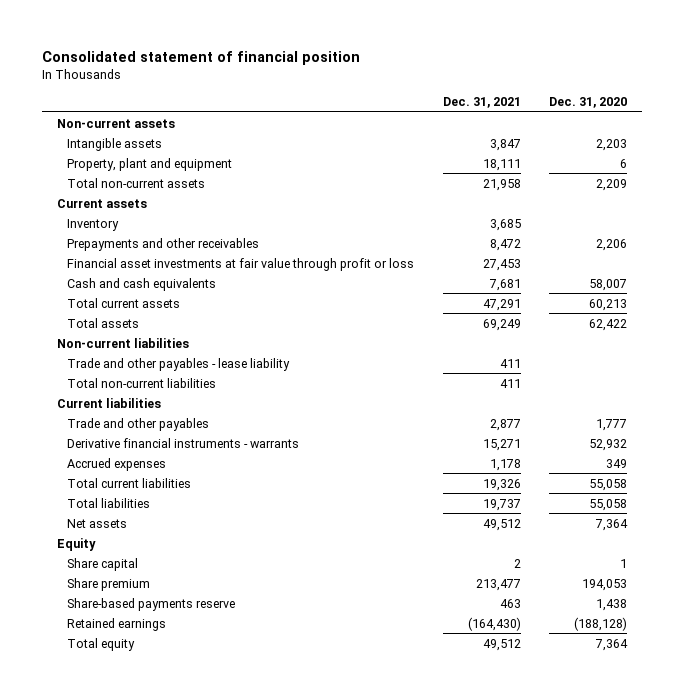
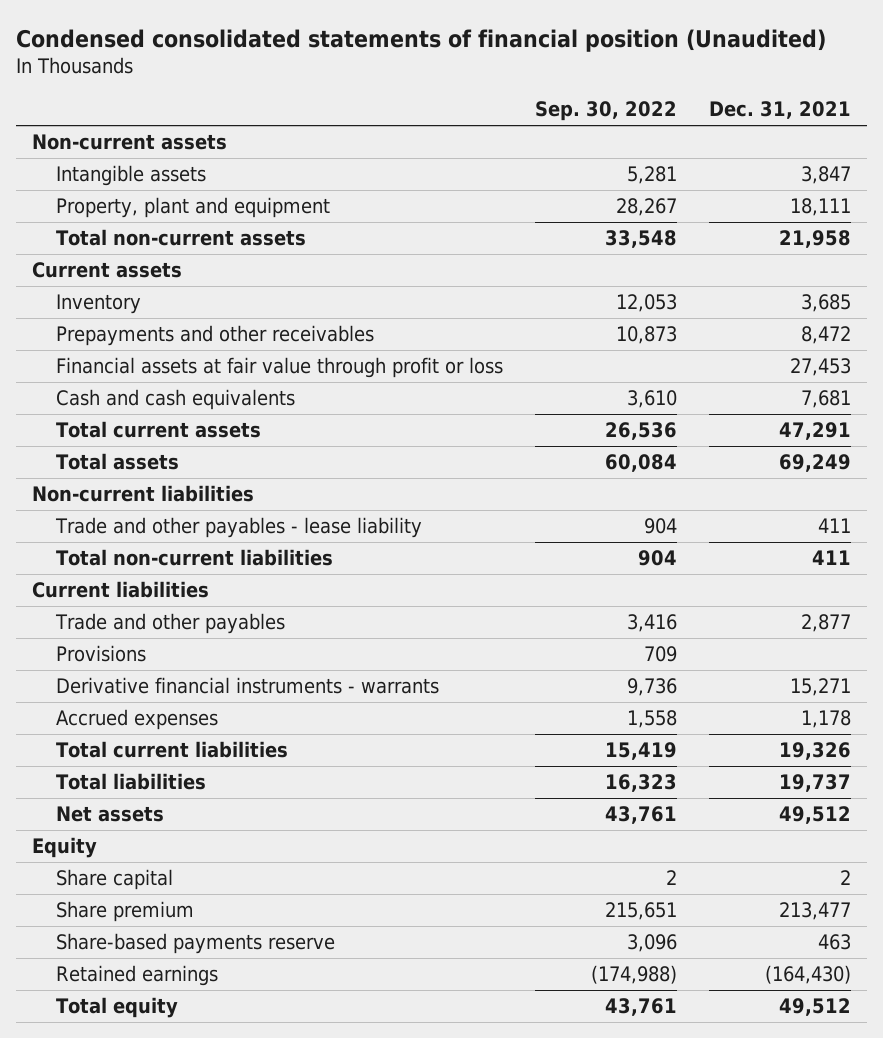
[42,50,361,65] Consolidated statement of financial position -> [16,28,827,52] Condensed consolidated statements of financial position (Unaudited)
[549,96,628,108] Dec. 31, 2020 -> none
none -> [534,101,677,122] Sep. 30, 2022
[67,257,415,271] Financial asset investments at fair value through profit or loss -> [55,357,503,379] Financial assets at fair value through profit or loss
none -> [55,645,146,663] Provisions

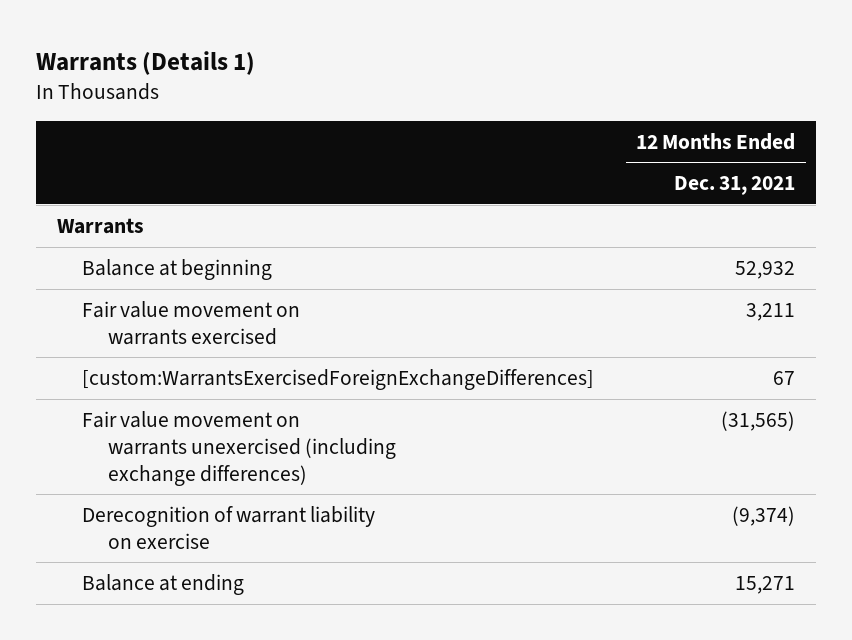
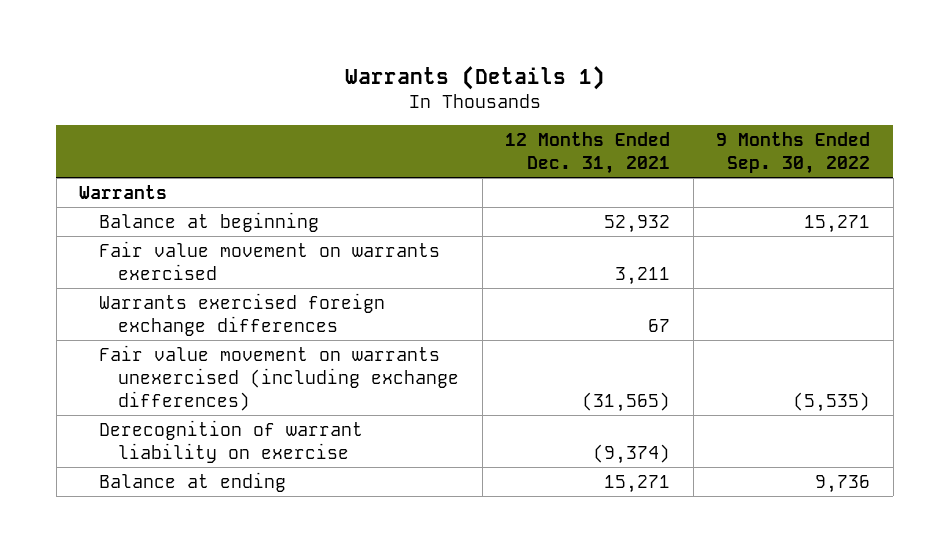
none -> [716,131,871,174] 9 Months Ended Sep. 30, 2022
[82,368,595,390] [custom:WarrantsExercisedForeignExchangeDifferences] -> [98,292,385,336] Warrants exercised foreign exchange differences

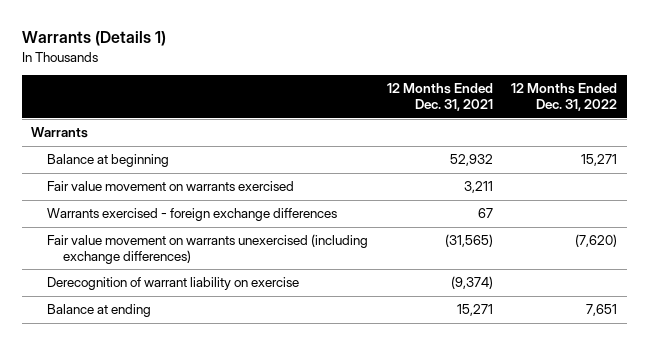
[716,131,871,174] 9 Months Ended Sep. 30, 2022 -> none
none -> [511,83,618,112] 12 Months Ended Dec. 31, 2022
[98,292,385,336] Warrants exercised foreign exchange differences -> [47,208,338,222] Warrants exercised - foreign exchange differences

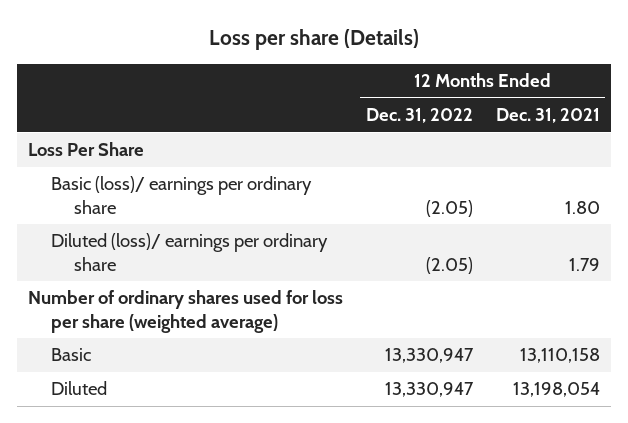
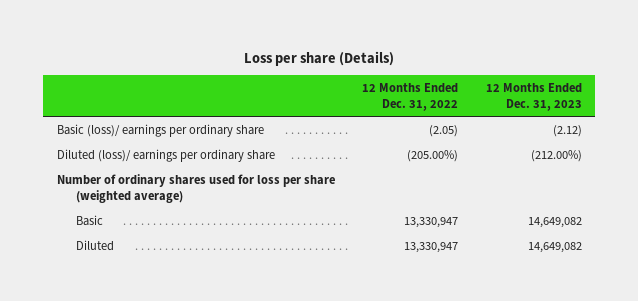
[495,108,600,124] Dec. 31, 2021 -> none
none -> [485,83,582,112] 12 Months Ended Dec. 31, 2023
[28,142,145,157] Loss Per Share -> none
[425,256,473,274] (2.05) -> [407,149,459,162] (205.00%)

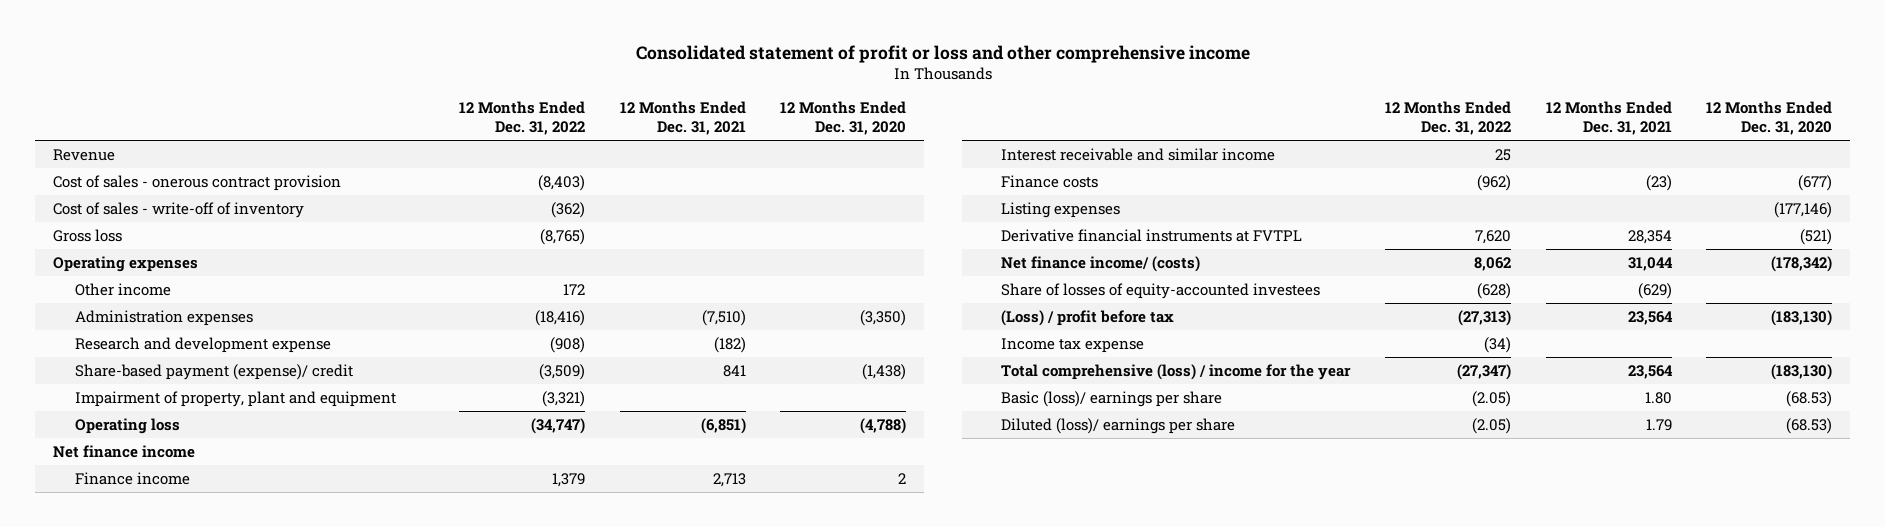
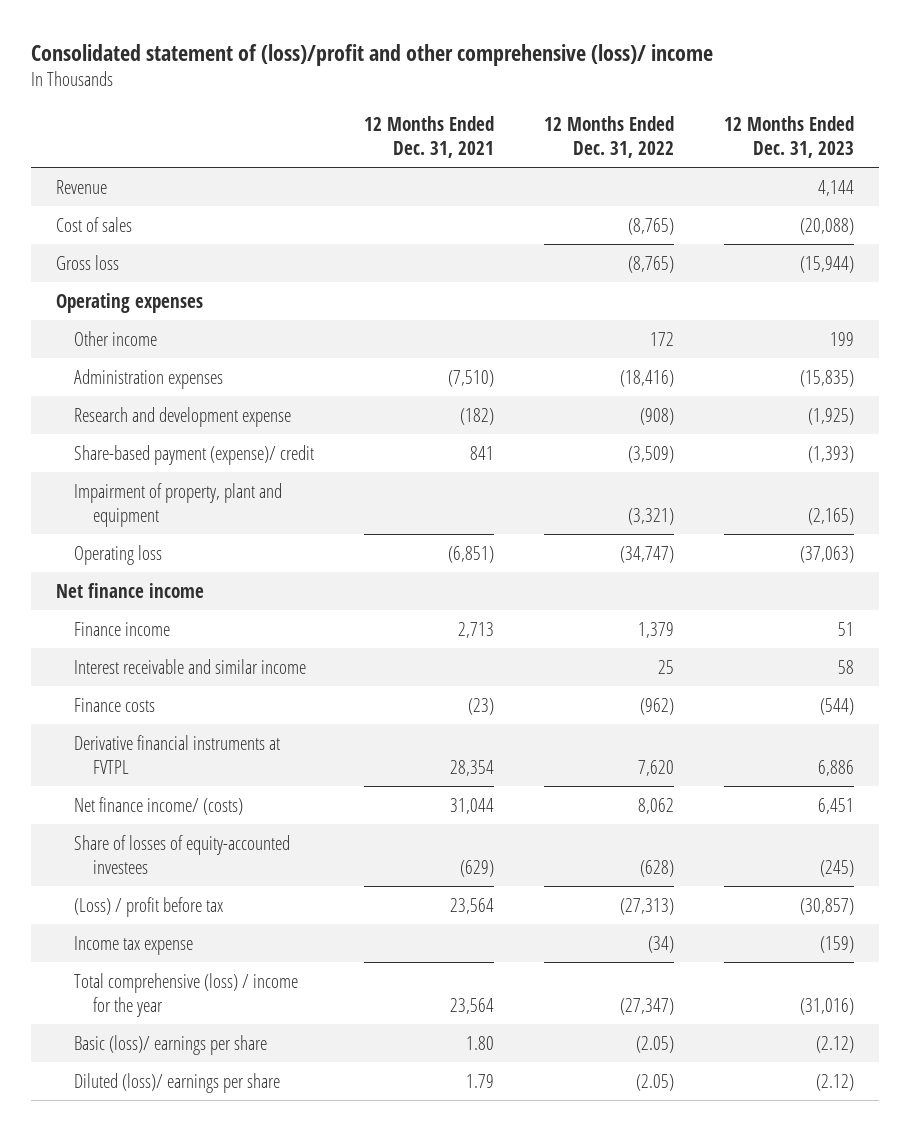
[635,44,1250,63] Consolidated statement of profit or loss and other comprehensive income -> [31,43,714,66] Consolidated statement of (loss)/profit and other comprehensive (loss)/ income
[780,101,907,136] 12 Months Ended Dec. 31, 2020 -> none
none -> [724,115,855,158] 12 Months Ended Dec. 31, 2023
[52,201,304,218] Cost of sales - write-off of inventory -> none
[52,174,341,191] Cost of sales - onerous contract provision -> [56,216,133,232] Cost of sales
[537,174,585,191] (8,403) -> [628,217,675,235] (8,765)
[1001,201,1121,218] Listing expenses -> none

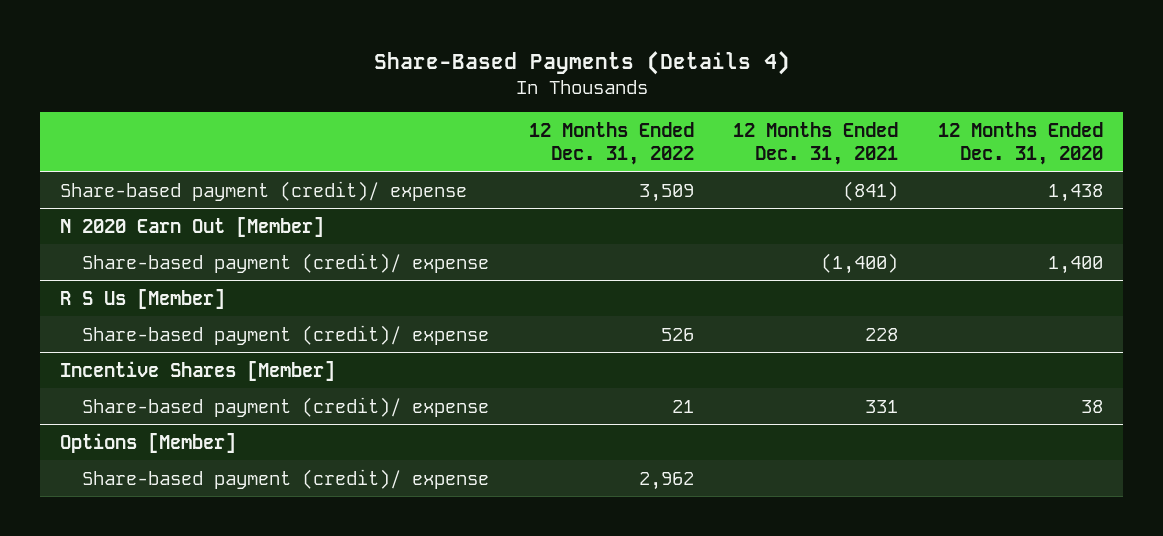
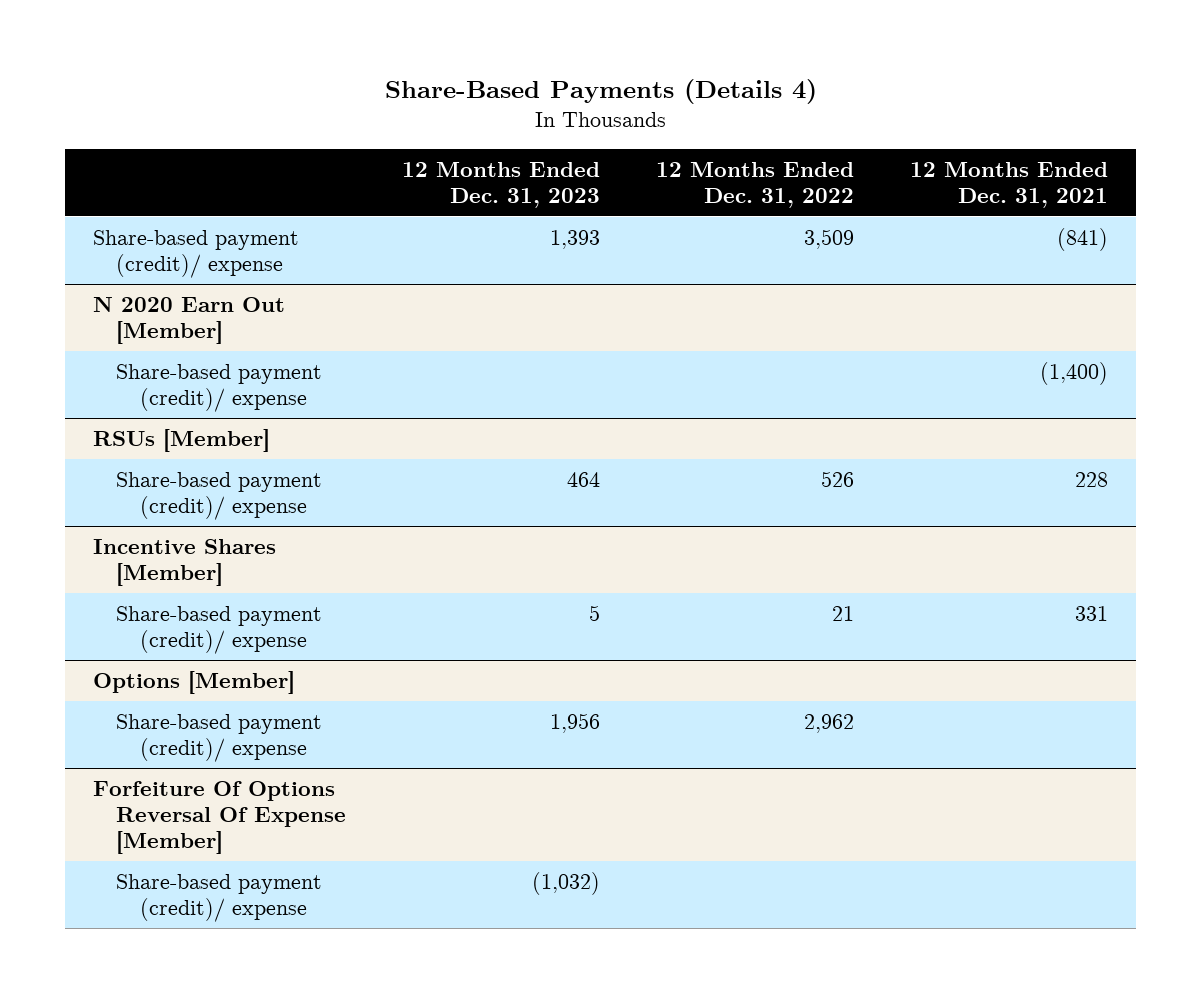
[938,121,1104,165] 12 Months Ended Dec. 31, 2020 -> none
none -> [402,161,601,208] 12 Months Ended Dec. 31, 2023
[60,288,226,309] R S Us [Member] -> [92,429,270,453] RSUs [Member]
none -> [92,781,347,855] Forfeiture Of Options Reversal Of Expense [Member]
none -> [116,874,323,923] Share-based payment (credit)/ expense

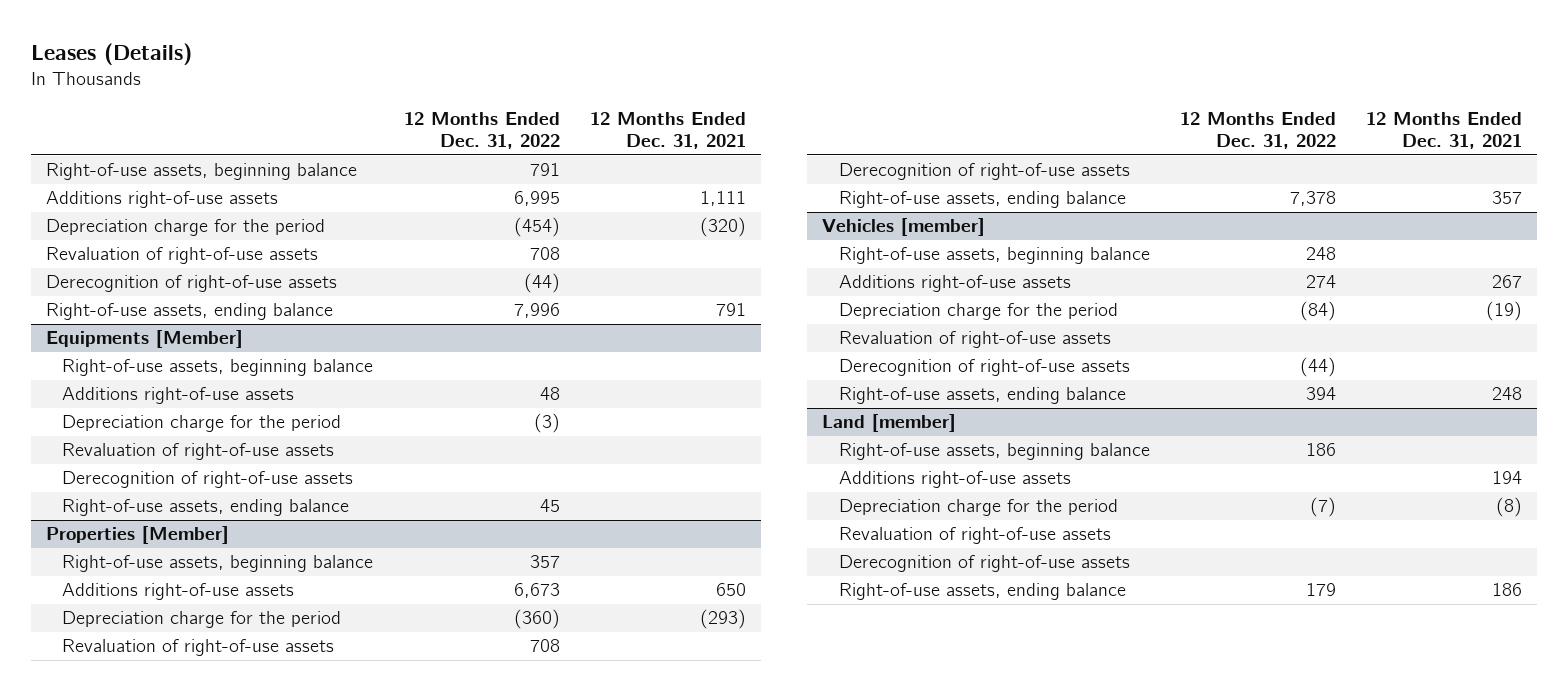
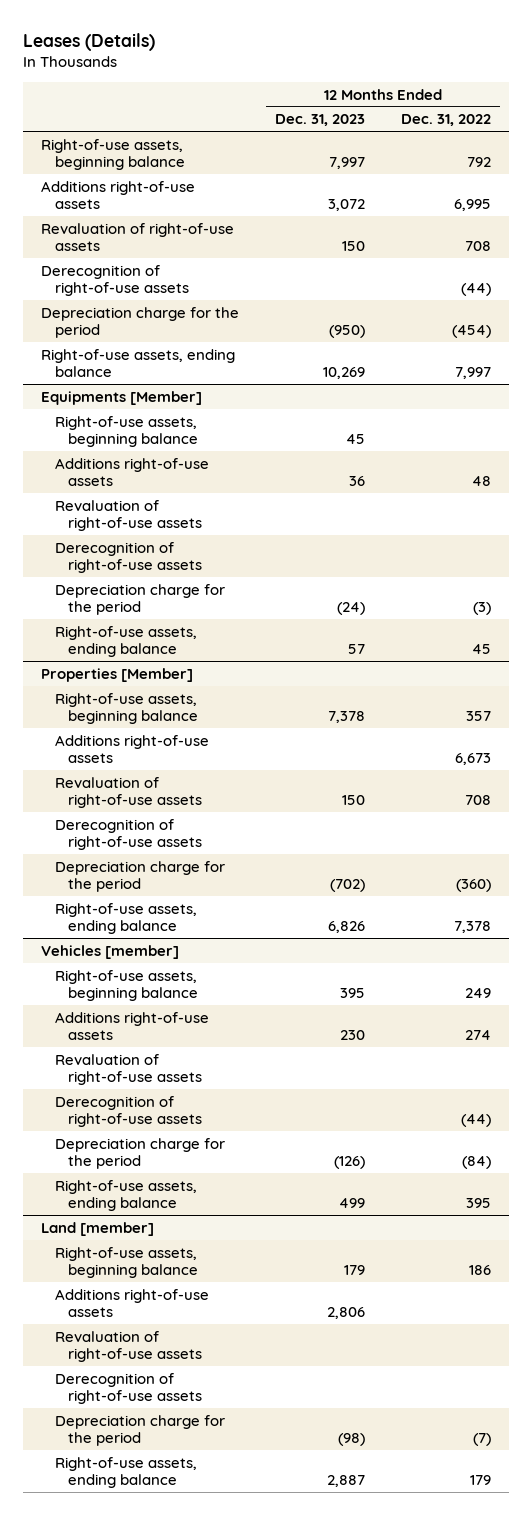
[589,111,746,150] 12 Months Ended Dec. 31, 2021 -> none
none -> [274,114,365,127] Dec. 31, 2023
[529,163,560,177] 791 -> [466,157,491,168] 792
[46,219,326,237] Depreciation charge for the period -> [41,306,240,339] Depreciation charge for the period
[513,303,560,319] 7,996 -> [454,367,491,380] 7,997
[62,415,342,433] Depreciation charge for the period -> [54,583,225,616] Depreciation charge for the period
[62,611,342,629] Depreciation charge for the period -> [54,860,225,893] Depreciation charge for the period
[1305,247,1336,261] 248 -> [464,988,491,999] 249
[838,303,1118,321] Depreciation charge for the period -> [54,1137,225,1170] Depreciation charge for the period
[1305,387,1336,401] 394 -> [465,1198,491,1209] 395
[838,499,1118,517] Depreciation charge for the period -> [54,1414,225,1447] Depreciation charge for the period

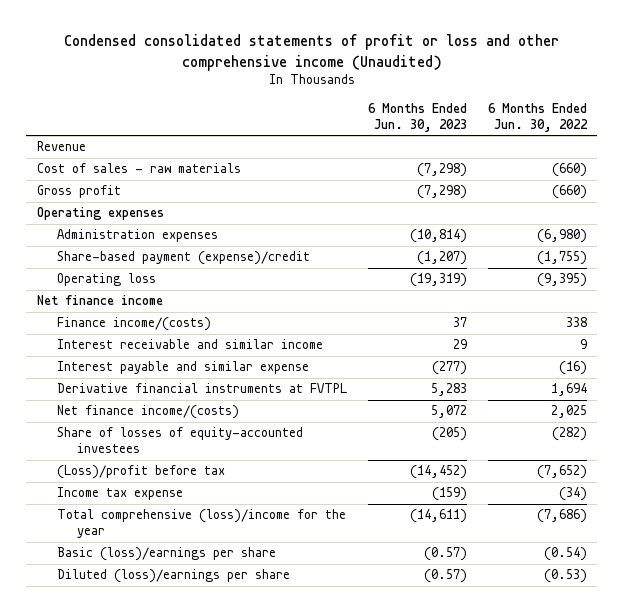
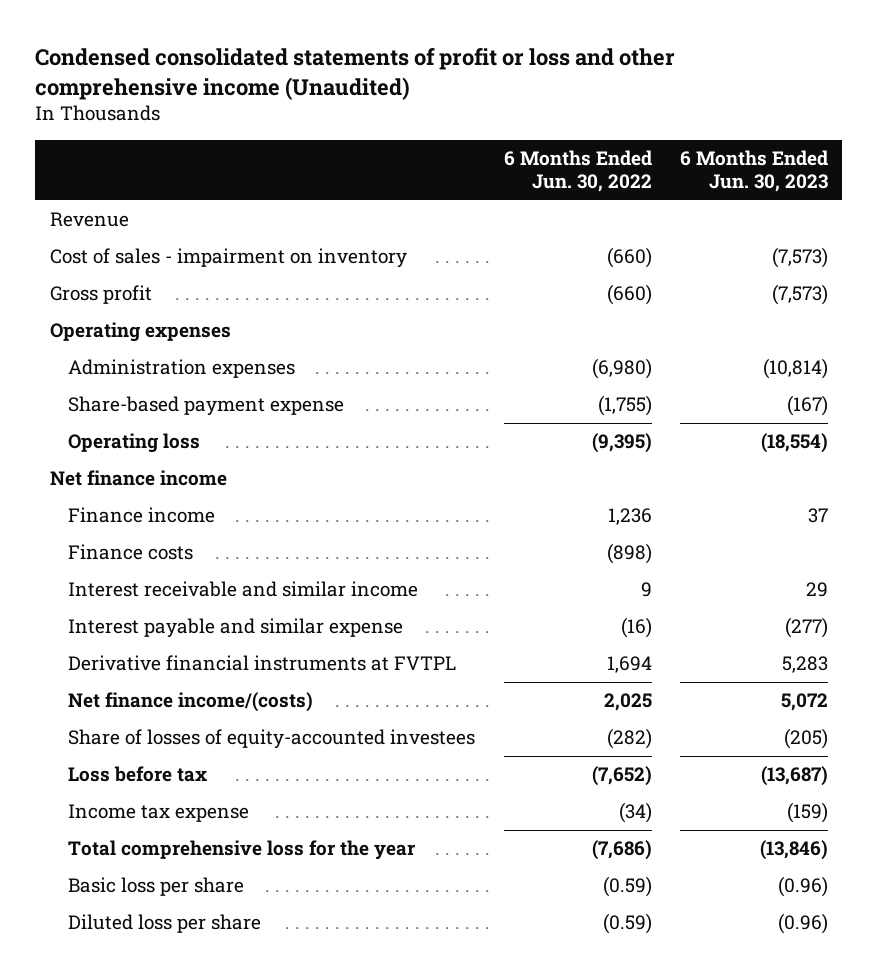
[36,163,241,174] Cost of sales - raw materials -> [49,248,407,269] Cost of sales - impairment on inventory
[416,163,467,178] (7,298) -> [772,247,829,269] (7,573)
[416,185,467,200] (7,298) -> [772,284,829,306] (7,573)
[56,251,310,266] Share-based payment (expense)/credit -> [68,396,345,417] Share-based payment expense
[416,251,467,266] (1,207) -> [787,395,829,417] (167)
[409,273,467,288] (19,319) -> [761,433,829,454] (18,554)
[56,317,211,332] Finance income/(costs) -> [68,507,216,524] Finance income
[565,317,587,328] 338 -> [607,508,652,526] 1,236
none -> [68,544,194,561] Finance costs
[56,465,225,480] (Loss)/profit before tax -> [68,766,208,783] Loss before tax
[409,465,467,480] (14,452) -> [761,766,829,787] (13,687)
[56,509,346,539] Total comprehensive (loss)/income for the year -> [68,840,416,861] Total comprehensive loss for the year
[409,509,467,524] (14,611) -> [760,840,829,861] (13,846)
[56,547,276,562] Basic (loss)/earnings per share -> [68,877,245,897] Basic loss per share
[423,547,467,562] (0.57) -> [778,876,829,898] (0.96)
[543,547,587,562] (0.54) -> [602,876,652,898] (0.59)
[56,569,290,584] Diluted (loss)/earnings per share -> [68,914,262,934] Diluted loss per share
[423,569,467,584] (0.57) -> [778,913,829,935] (0.96)
[543,569,587,584] (0.53) -> [602,913,652,935] (0.59)

